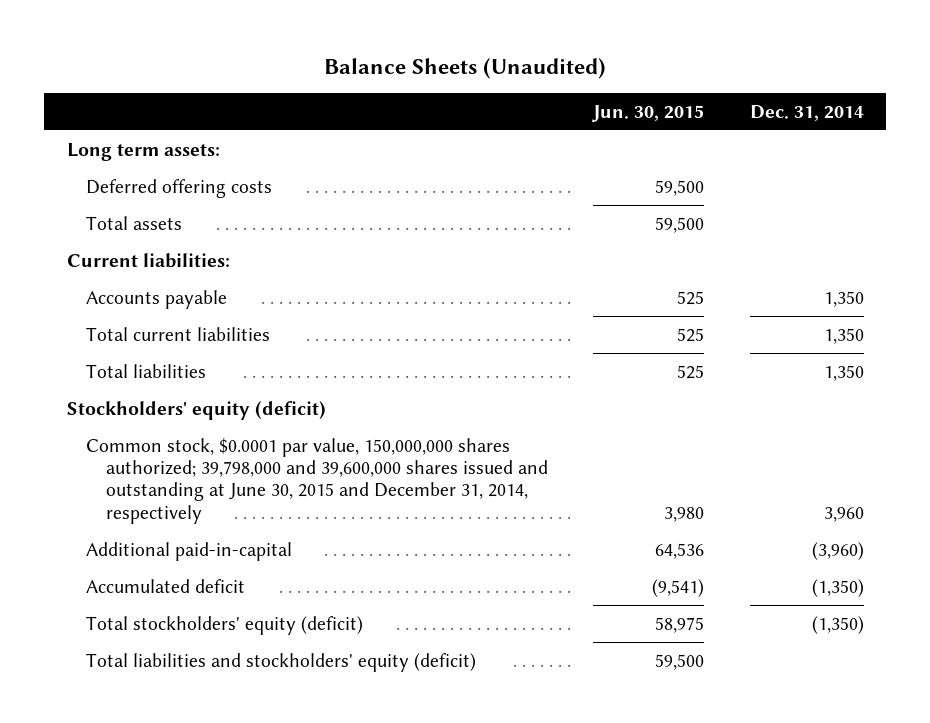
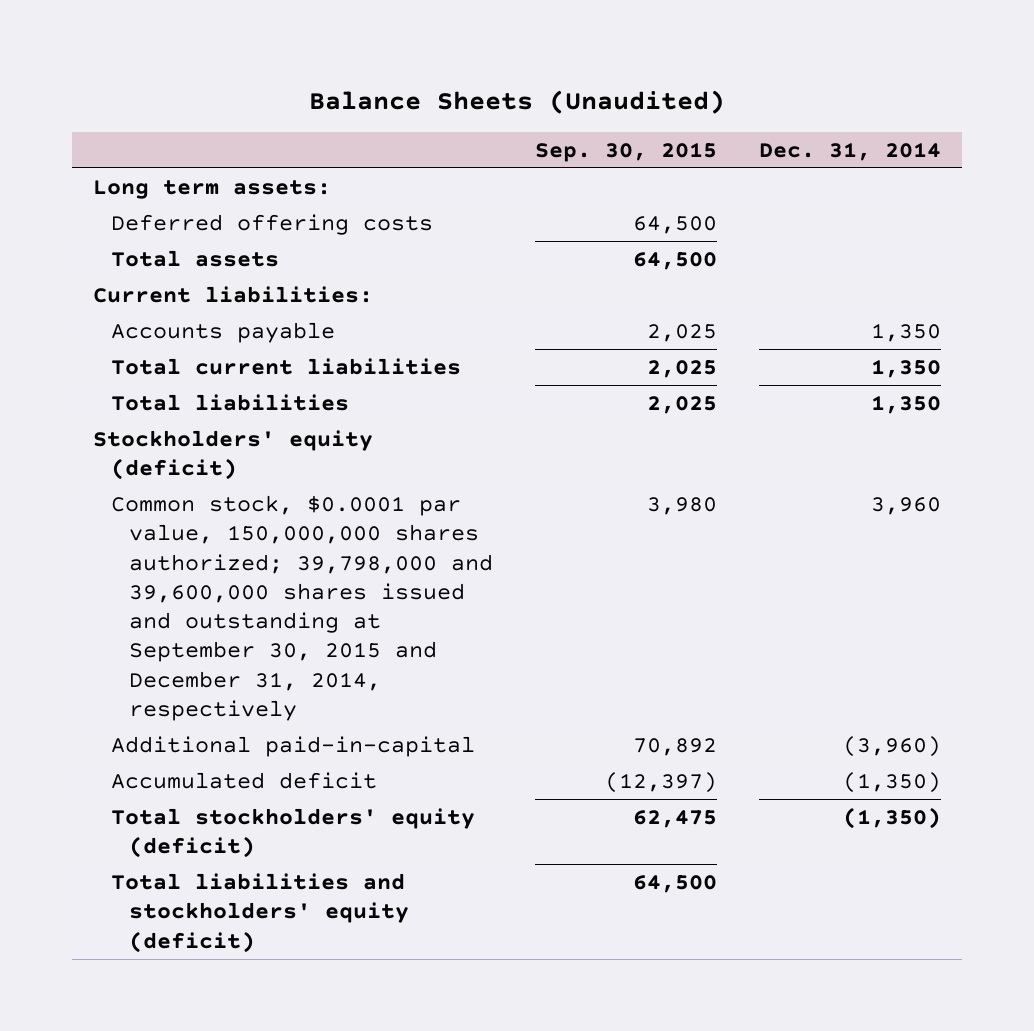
[592,104,705,122] Jun. 30, 2015 -> none
none -> [534,141,717,162] Sep. 30, 2015
[86,437,549,524] Common stock, $0.0001 par value, 150,000,000 shares authorized; 39,798,000 and 39,600,000 shares issued and outstanding at June 30, 2015 and December 31, 2014, respectively -> [111,494,494,722] Common stock, $0.0001 par value, 150,000,000 shares authorized; 39,798,000 and 39,600,000 shares issued and outstanding at September 30, 2015 and December 31, 2014, respectively

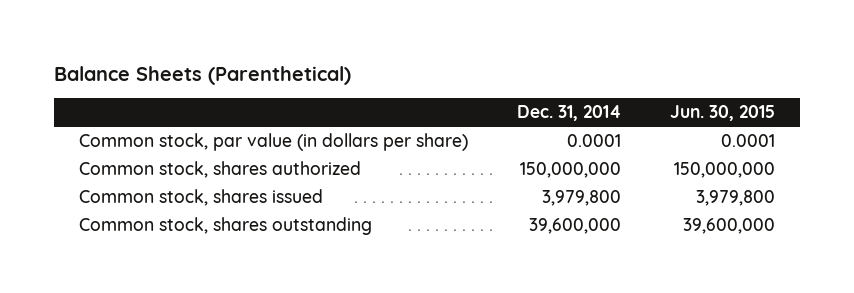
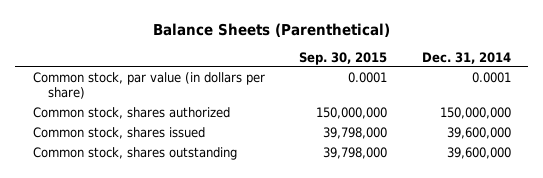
[670,105,776,122] Jun. 30, 2015 -> none
none -> [299,51,388,65] Sep. 30, 2015
[542,190,622,207] 3,979,800 -> [446,127,511,140] 39,600,000

